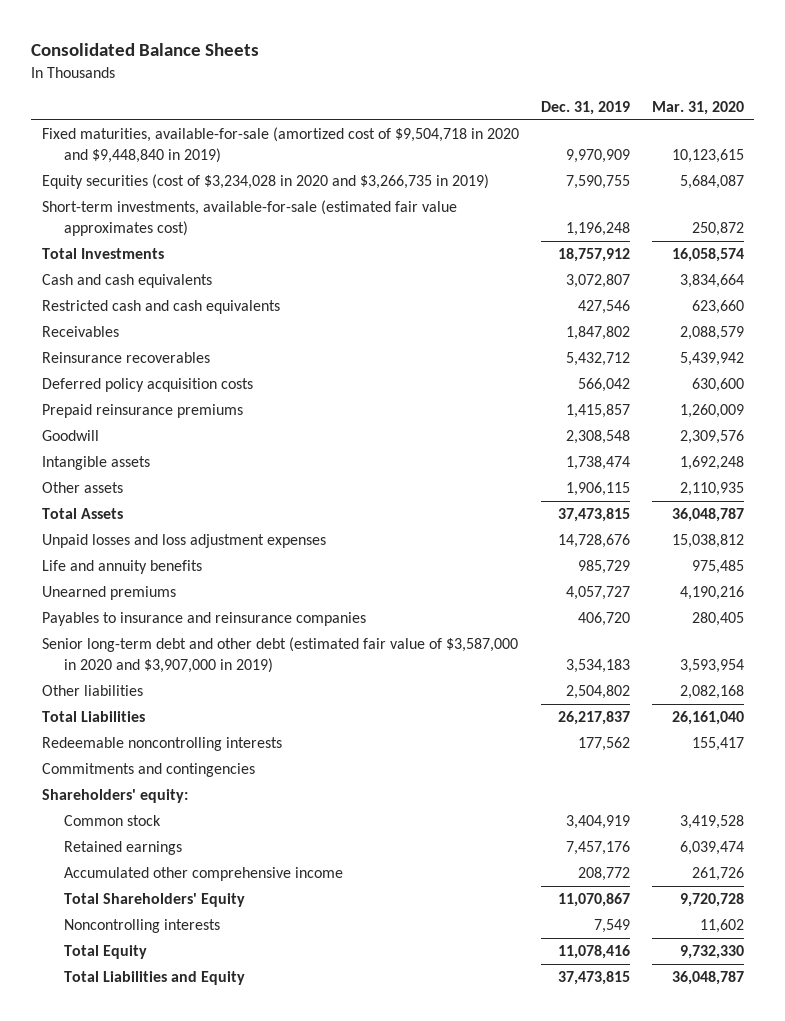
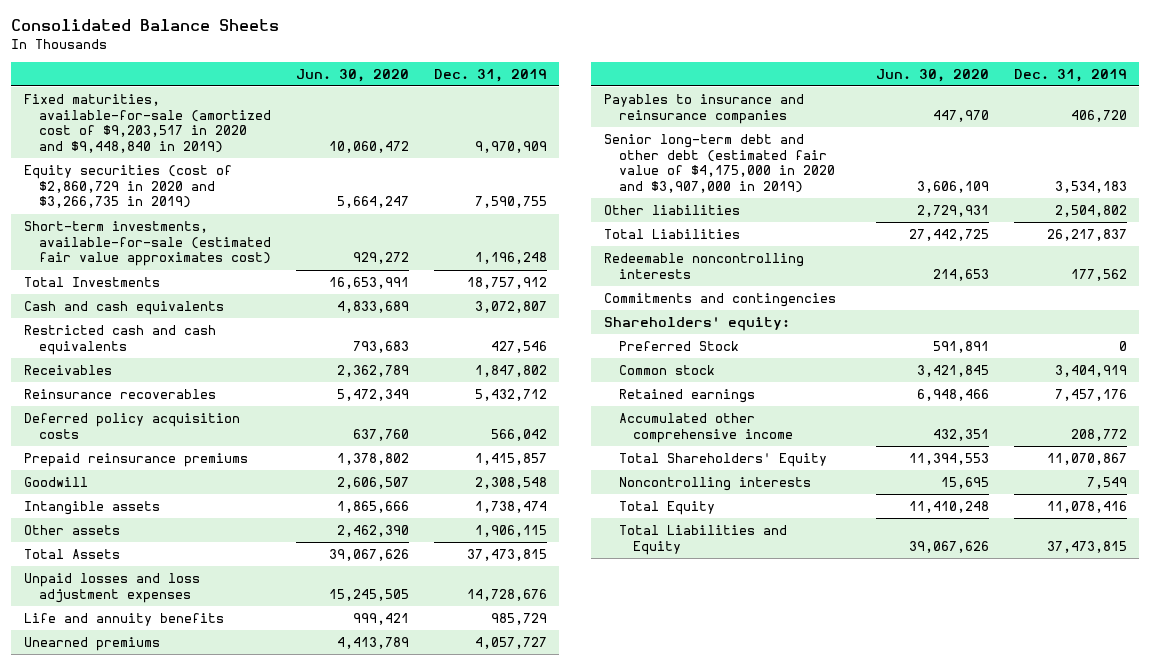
[651,101,744,116] Mar. 31, 2020 -> none
none -> [295,68,409,82] Jun. 30, 2020
[41,127,519,164] Fixed maturities, available-for-sale (amortized cost of $9,504,718 in 2020 and $9,448,840 in 2019) -> [23,93,271,154] Fixed maturities, available-for-sale (amortized cost of $9,203,517 in 2020 and $9,448,840 in 2019)
[41,174,489,190] Equity securities (cost of $3,234,028 in 2020 and $3,266,735 in 2019) -> [23,164,232,209] Equity securities (cost of $2,860,729 in 2020 and $3,266,735 in 2019)
[41,637,518,674] Senior long-term debt and other debt (estimated fair value of $3,587,000 in 2020 and $3,907,000 in 2019) -> [603,133,835,194] Senior long-term debt and other debt (estimated fair value of $4,175,000 in 2020 and $3,907,000 in 2019)
none -> [618,340,739,351] Preferred Stock

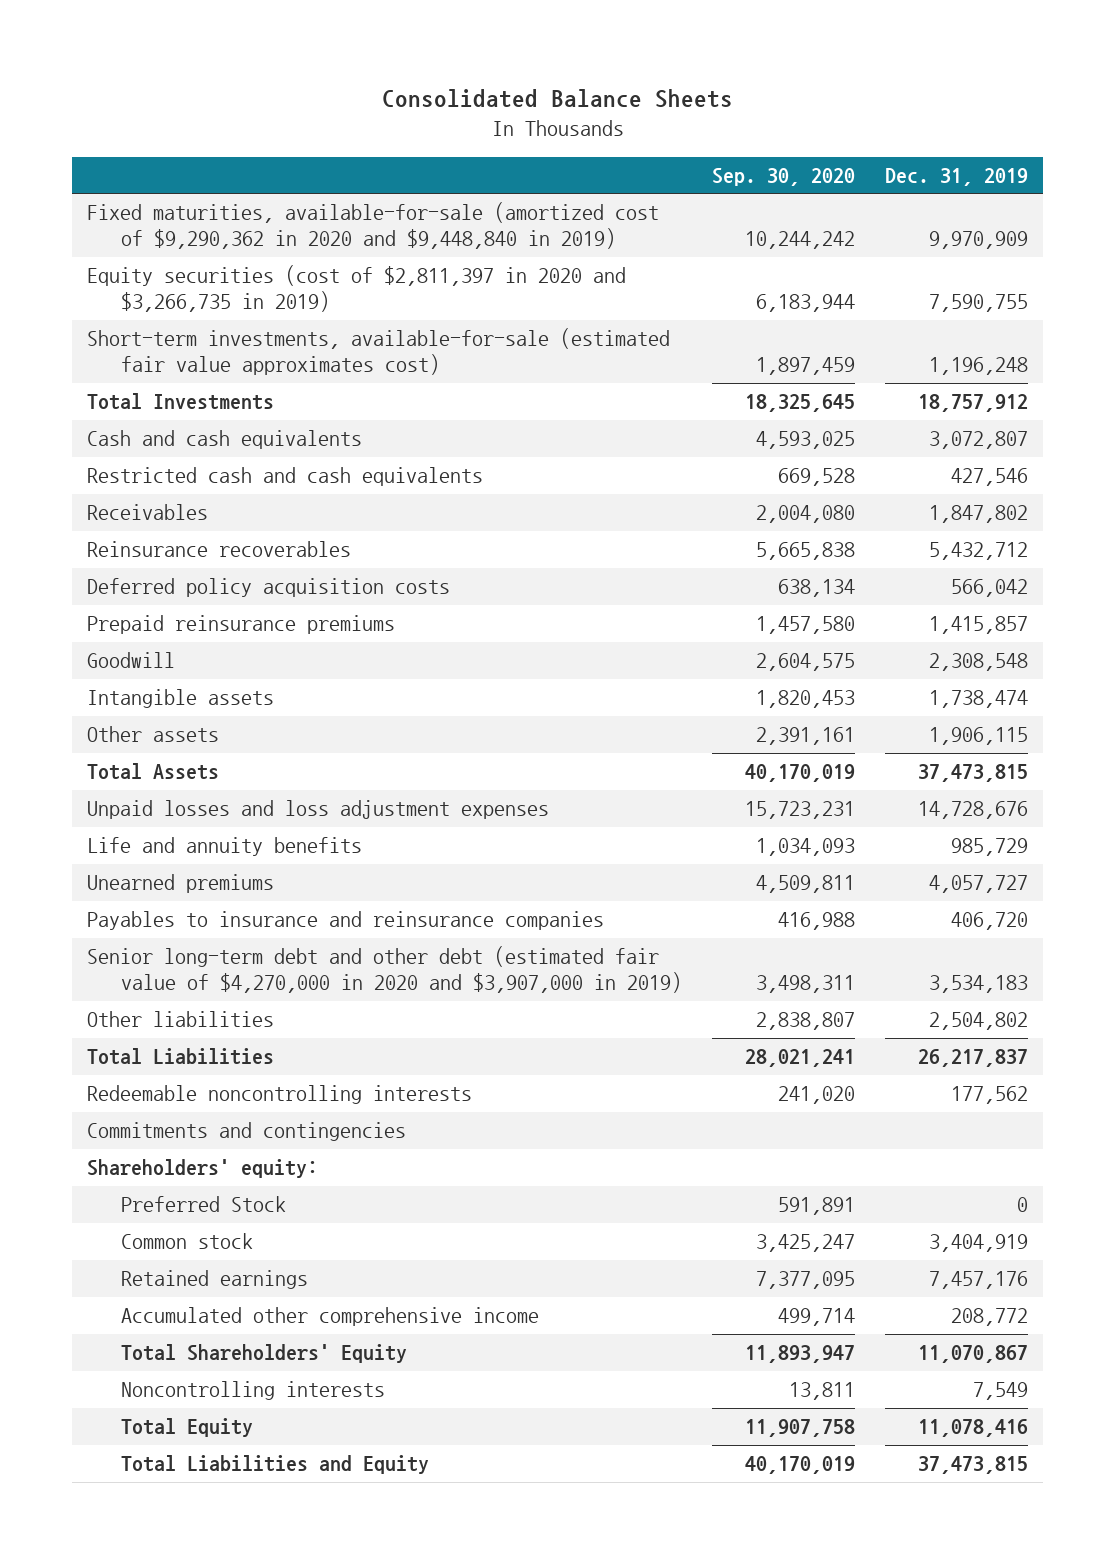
[295,68,409,82] Jun. 30, 2020 -> none
none -> [711,167,855,186] Sep. 30, 2020
[23,93,271,154] Fixed maturities, available-for-sale (amortized cost of $9,203,517 in 2020 and $9,448,840 in 2019) -> [87,202,660,250] Fixed maturities, available-for-sale (amortized cost of $9,290,362 in 2020 and $9,448,840 in 2019)
[23,164,232,209] Equity securities (cost of $2,860,729 in 2020 and $3,266,735 in 2019) -> [87,265,627,313] Equity securities (cost of $2,811,397 in 2020 and $3,266,735 in 2019)
[603,133,835,194] Senior long-term debt and other debt (estimated fair value of $4,175,000 in 2020 and $3,907,000 in 2019) -> [87,946,682,994] Senior long-term debt and other debt (estimated fair value of $4,270,000 in 2020 and $3,907,000 in 2019)

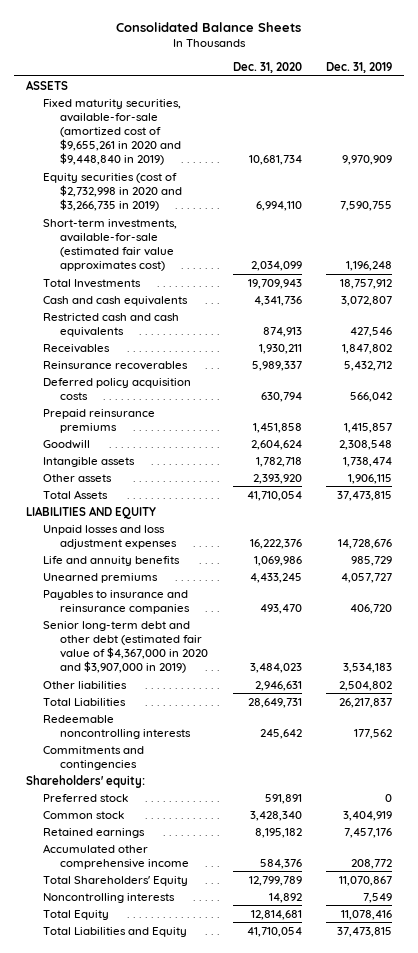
[711,167,855,186] Sep. 30, 2020 -> none
none -> [232,62,302,74] Dec. 31, 2020
none -> [26,79,69,90] ASSETS
[87,202,660,250] Fixed maturities, available-for-sale (amortized cost of $9,290,362 in 2020 and $9,448,840 in 2019) -> [43,98,182,166] Fixed maturity securities, available-for-sale (amortized cost of $9,655,261 in 2020 and $9,448,840 in 2019)
[87,265,627,313] Equity securities (cost of $2,811,397 in 2020 and $3,266,735 in 2019) -> [43,172,183,212] Equity securities (cost of $2,732,998 in 2020 and $3,266,735 in 2019)
none -> [26,505,157,519] LIABILITIES AND EQUITY
[87,946,682,994] Senior long-term debt and other debt (estimated fair value of $4,270,000 in 2020 and $3,907,000 in 2019) -> [43,620,209,674] Senior long-term debt and other debt (estimated fair value of $4,367,000 in 2020 and $3,907,000 in 2019)
[120,1196,286,1213] Preferred Stock -> [43,793,129,802] Preferred stock

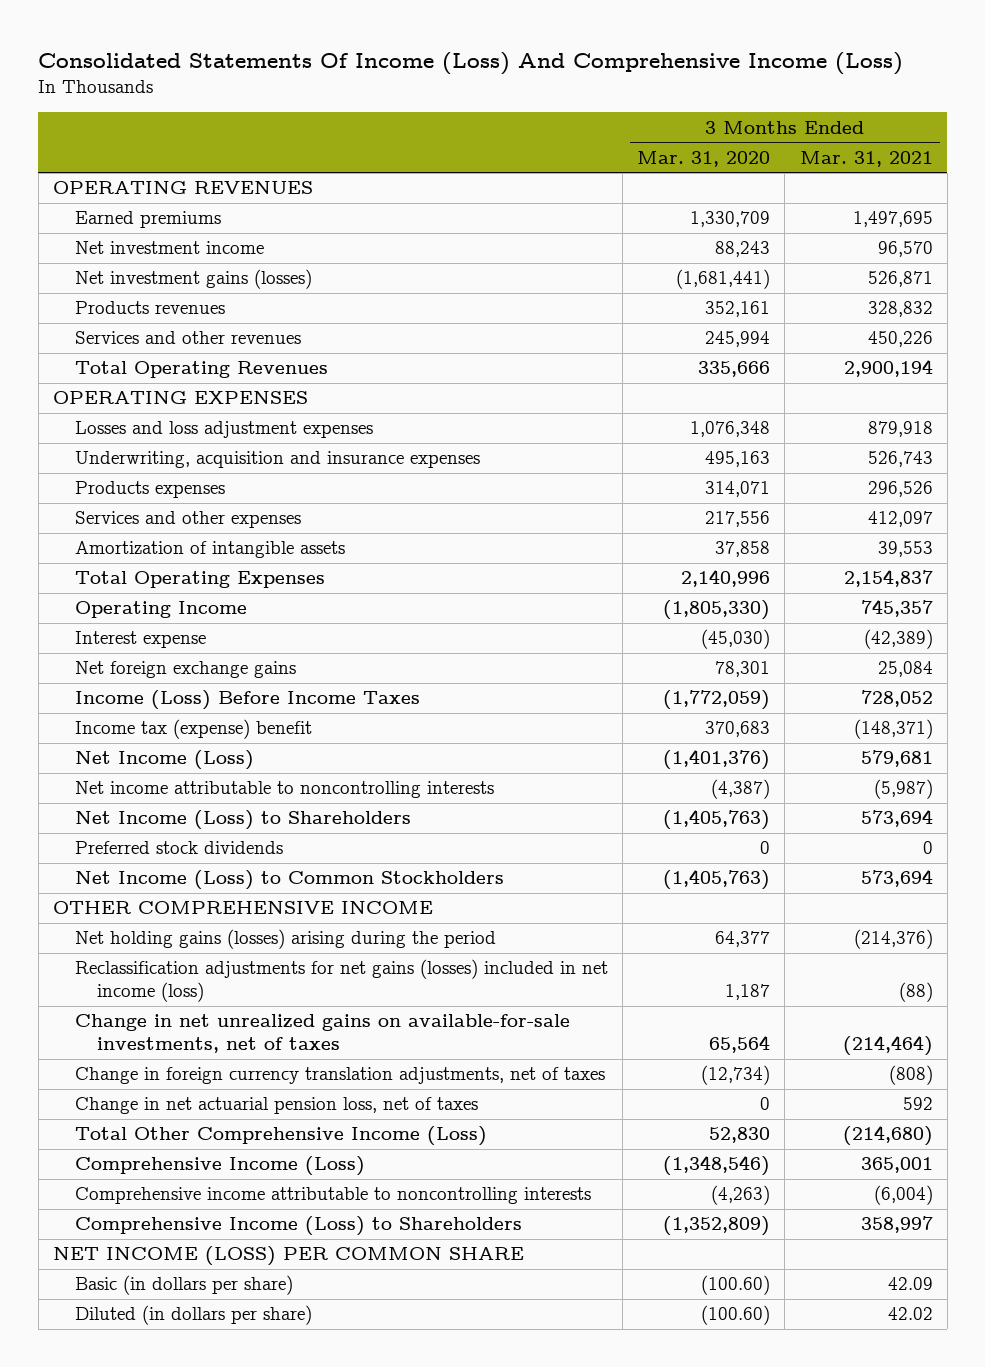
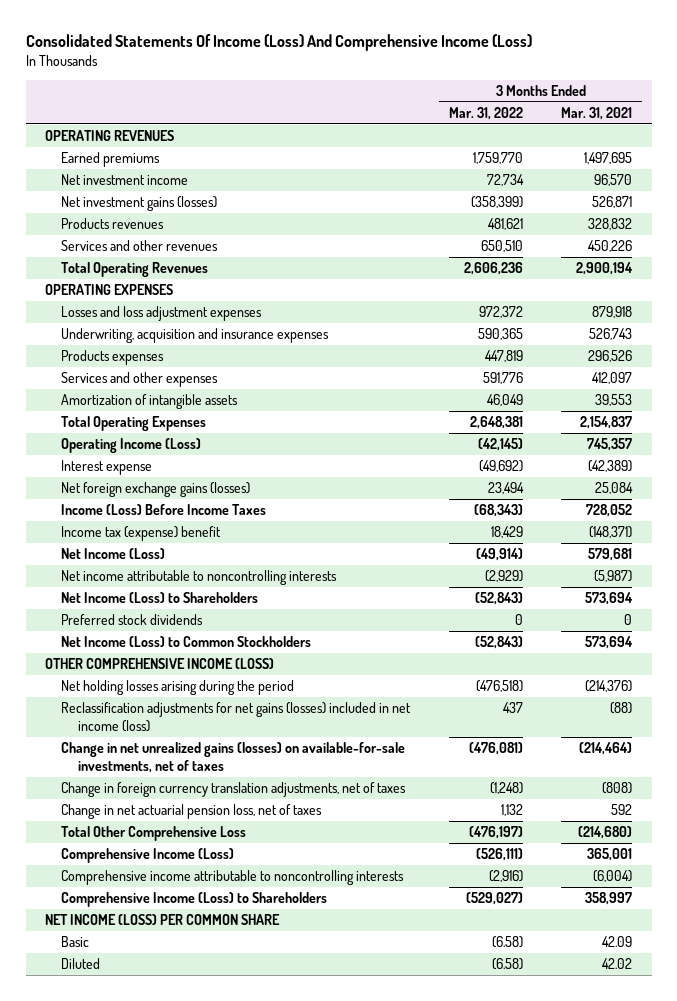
[637,150,771,167] Mar. 31, 2020 -> none
none -> [448,106,523,120] Mar. 31, 2022
[75,601,248,619] Operating Income -> [61,437,202,453] Operating Income (Loss)
[75,661,297,679] Net foreign exchange gains -> [61,481,251,497] Net foreign exchange gains (losses)
[52,901,433,915] OTHER COMPREHENSIVE INCOME -> [44,657,274,669] OTHER COMPREHENSIVE INCOME (LOSS)
[75,929,497,950] Net holding gains (losses) arising during the period -> [61,679,295,695] Net holding losses arising during the period
[75,1014,571,1054] Change in net unrealized gains on available-for-sale investments, net of taxes -> [61,741,406,773] Change in net unrealized gains (losses) on available-for-sale investments, net of taxes
[75,1126,488,1147] Total Other Comprehensive Income (Loss) -> [61,825,247,841] Total Other Comprehensive Loss
[75,1275,294,1296] Basic (in dollars per share) -> [61,935,90,947] Basic
[75,1305,313,1326] Diluted (in dollars per share) -> [61,957,101,969] Diluted

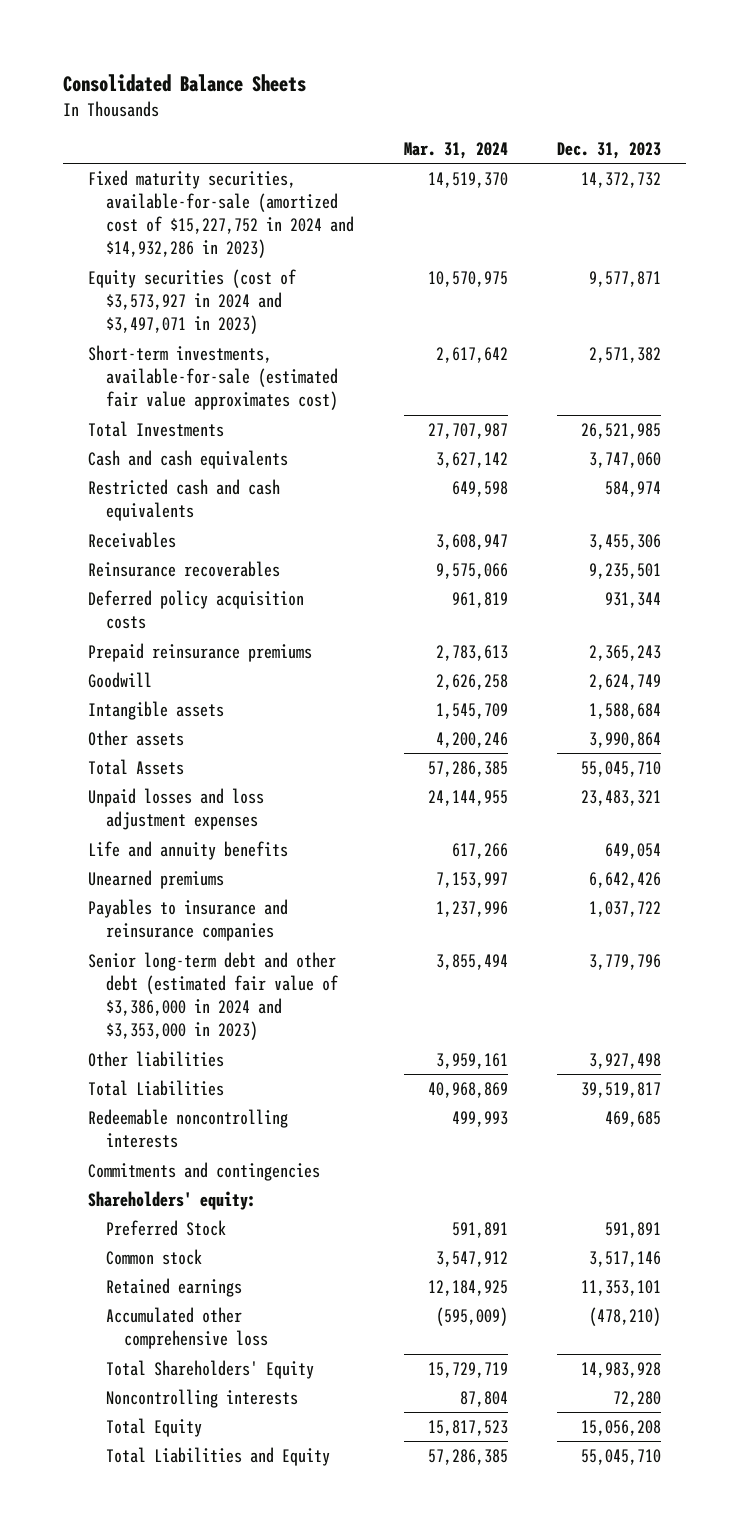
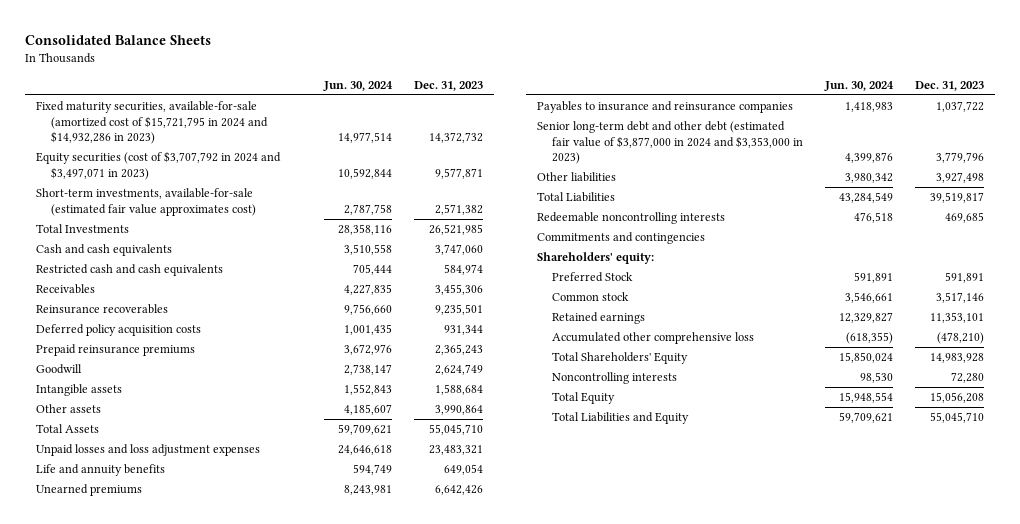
[403,141,508,159] Mar. 31, 2024 -> none
none -> [323,80,394,91] Jun. 30, 2024
[87,170,355,259] Fixed maturity securities, available-for-sale (amortized cost of $15,227,752 in 2024 and $14,932,286 in 2023) -> [36,101,269,145] Fixed maturity securities, available-for-sale (amortized cost of $15,721,795 in 2024 and $14,932,286 in 2023)
[87,269,296,335] Equity securities (cost of $3,573,927 in 2024 and $3,497,071 in 2023) -> [36,151,282,180] Equity securities (cost of $3,707,792 in 2024 and $3,497,071 in 2023)
[87,952,339,1041] Senior long-term debt and other debt (estimated fair value of $3,386,000 in 2024 and $3,353,000 in 2023) -> [536,121,803,165] Senior long-term debt and other debt (estimated fair value of $3,877,000 in 2024 and $3,353,000 in 2023)

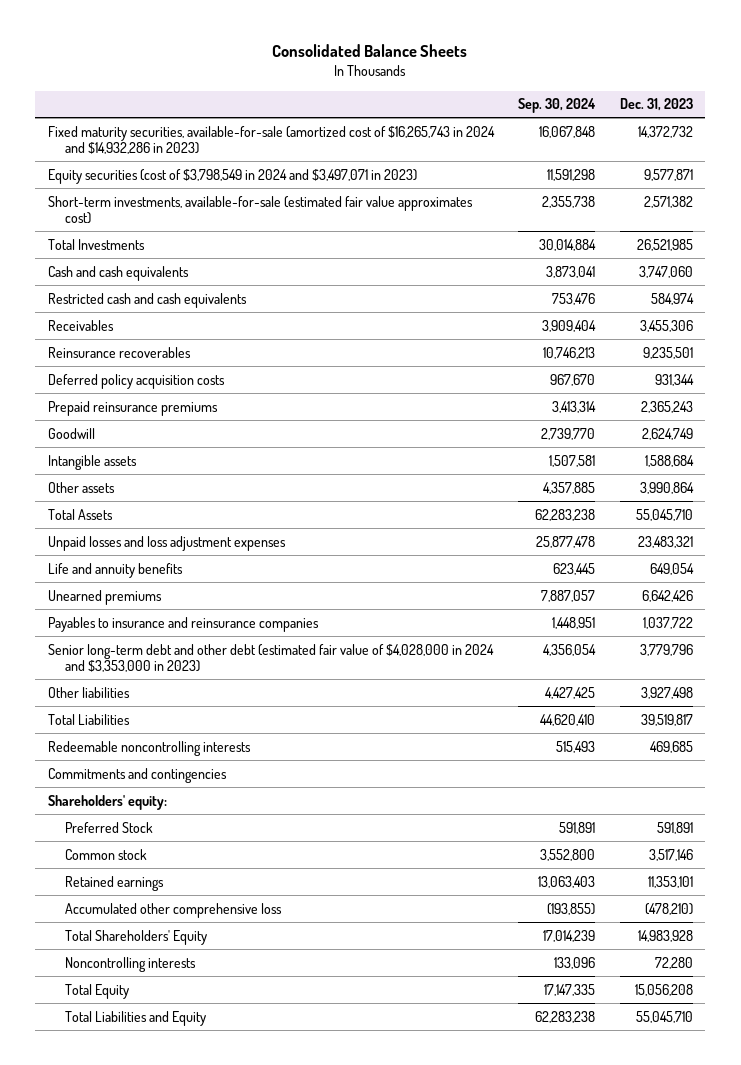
[323,80,394,91] Jun. 30, 2024 -> none
none -> [518,98,597,114] Sep. 30, 2024
[36,101,269,145] Fixed maturity securities, available-for-sale (amortized cost of $15,721,795 in 2024 and $14,932,286 in 2023) -> [47,125,495,154] Fixed maturity securities, available-for-sale (amortized cost of $16,265,743 in 2024 and $14,932,286 in 2023)
[36,151,282,180] Equity securities (cost of $3,707,792 in 2024 and $3,497,071 in 2023) -> [47,168,417,184] Equity securities (cost of $3,798,549 in 2024 and $3,497,071 in 2023)
[536,121,803,165] Senior long-term debt and other debt (estimated fair value of $3,877,000 in 2024 and $3,353,000 in 2023) -> [47,643,494,672] Senior long-term debt and other debt (estimated fair value of $4,028,000 in 2024 and $3,353,000 in 2023)

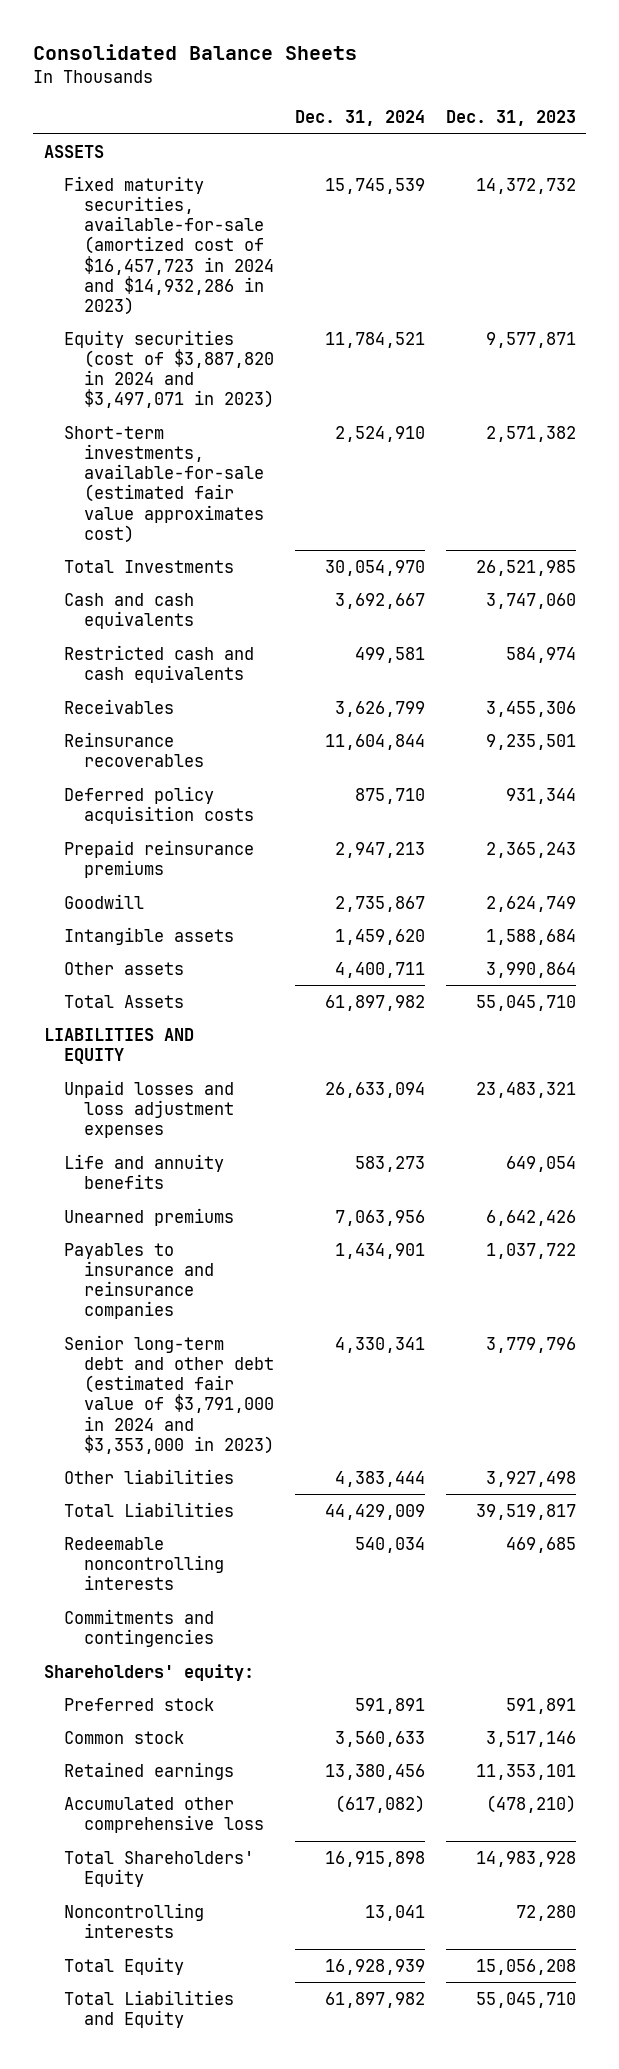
[518,98,597,114] Sep. 30, 2024 -> none
none -> [294,110,425,127] Dec. 31, 2024
none -> [43,144,104,158] ASSETS
[47,125,495,154] Fixed maturity securities, available-for-sale (amortized cost of $16,265,743 in 2024 and $14,932,286 in 2023) -> [63,175,275,315] Fixed maturity securities, available-for-sale (amortized cost of $16,457,723 in 2024 and $14,932,286 in 2023)
[47,168,417,184] Equity securities (cost of $3,798,549 in 2024 and $3,497,071 in 2023) -> [63,329,275,409] Equity securities (cost of $3,887,820 in 2024 and $3,497,071 in 2023)
none -> [43,1027,194,1065] LIABILITIES AND EQUITY
[47,643,494,672] Senior long-term debt and other debt (estimated fair value of $4,028,000 in 2024 and $3,353,000 in 2023) -> [63,1334,275,1454] Senior long-term debt and other debt (estimated fair value of $3,791,000 in 2024 and $3,353,000 in 2023)
[64,821,153,833] Preferred Stock -> [63,1697,214,1711] Preferred stock

